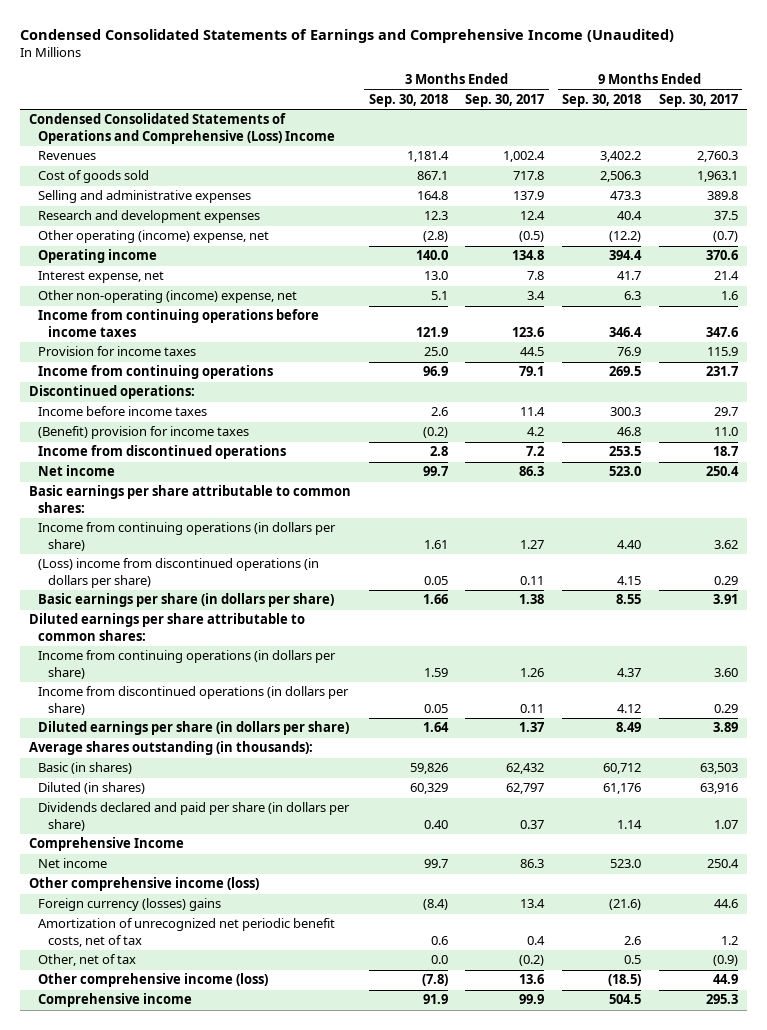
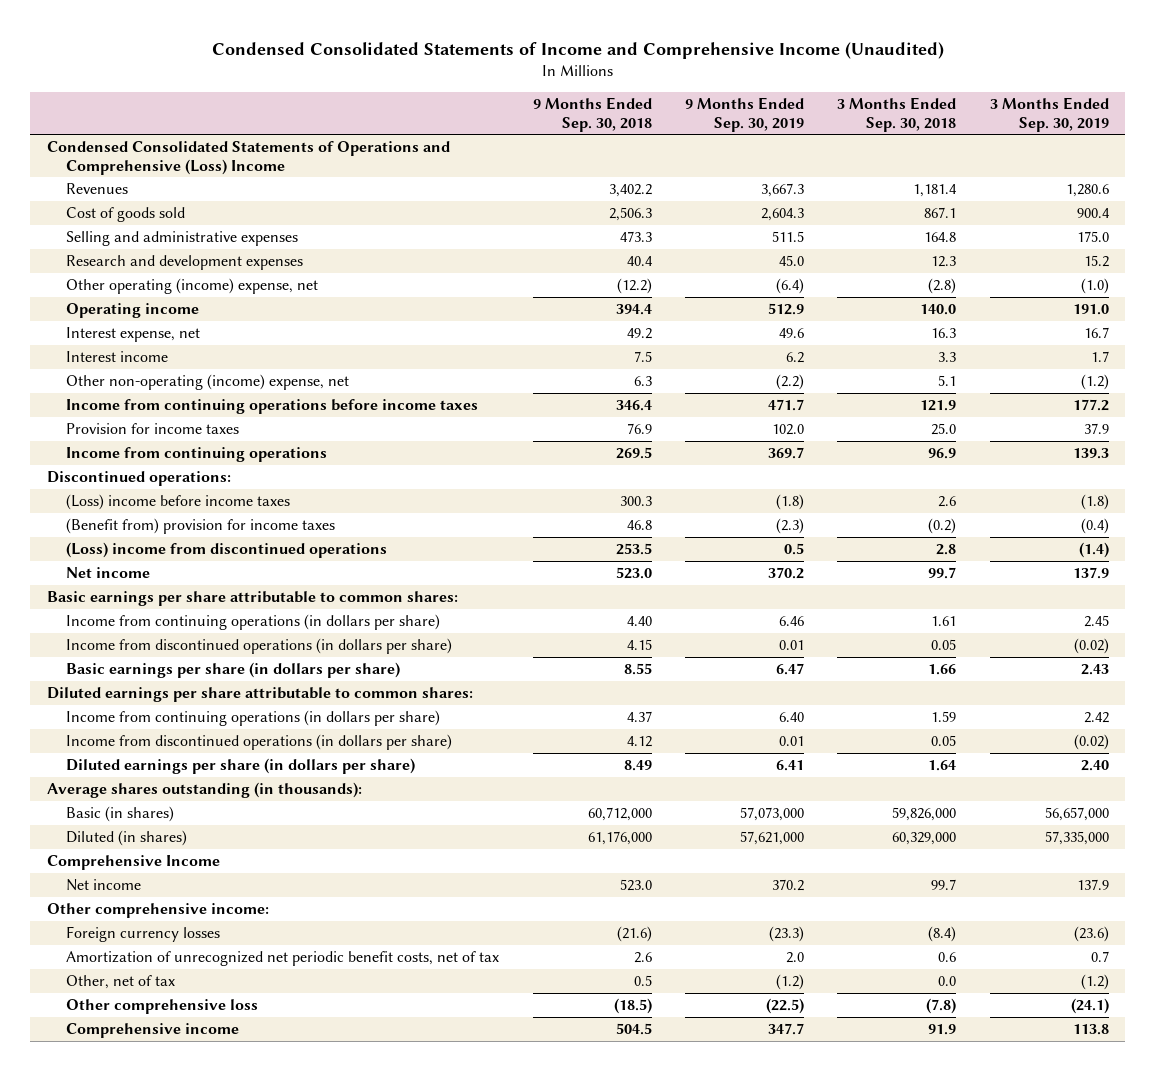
[19,28,674,43] Condensed Consolidated Statements of Earnings and Comprehensive Income (Unaudited) -> [211,41,944,59] Condensed Consolidated Statements of Income and Comprehensive Income (Unaudited)
[465,94,545,108] Sep. 30, 2017 -> none
[658,94,738,108] Sep. 30, 2017 -> none
none -> [684,97,804,132] 9 Months Ended Sep. 30, 2019
none -> [989,97,1109,132] 3 Months Ended Sep. 30, 2019
[423,271,448,281] 13.0 -> [931,328,957,339] 16.3
[617,271,642,281] 41.7 -> [626,328,652,340] 49.2
none -> [66,351,169,363] Interest income
[38,406,208,417] Income before income taxes -> [66,494,291,511] (Loss) income before income taxes
[38,426,250,440] (Benefit) provision for income taxes -> [66,518,336,535] (Benefit from) provision for income taxes
[38,445,287,460] Income from discontinued operations -> [66,542,388,559] (Loss) income from discontinued operations
[38,558,320,588] (Loss) income from discontinued operations (in dollars per share) -> [66,638,453,655] Income from discontinued operations (in dollars per share)
[38,802,351,831] Dividends declared and paid per share (in dollars per share) -> none
[409,763,448,775] 59,826 -> [892,807,957,822] 59,826,000
[603,763,642,775] 60,712 -> [587,807,652,822] 60,712,000
[409,783,448,795] 60,329 -> [892,832,957,846] 60,329,000
[603,783,642,795] 61,176 -> [587,831,652,846] 61,176,000
[28,877,259,892] Other comprehensive income (loss) -> [46,903,269,919] Other comprehensive income:
[38,898,222,912] Foreign currency (losses) gains -> [66,926,221,943] Foreign currency losses
[38,973,269,988] Other comprehensive income (loss) -> [66,999,259,1015] Other comprehensive loss

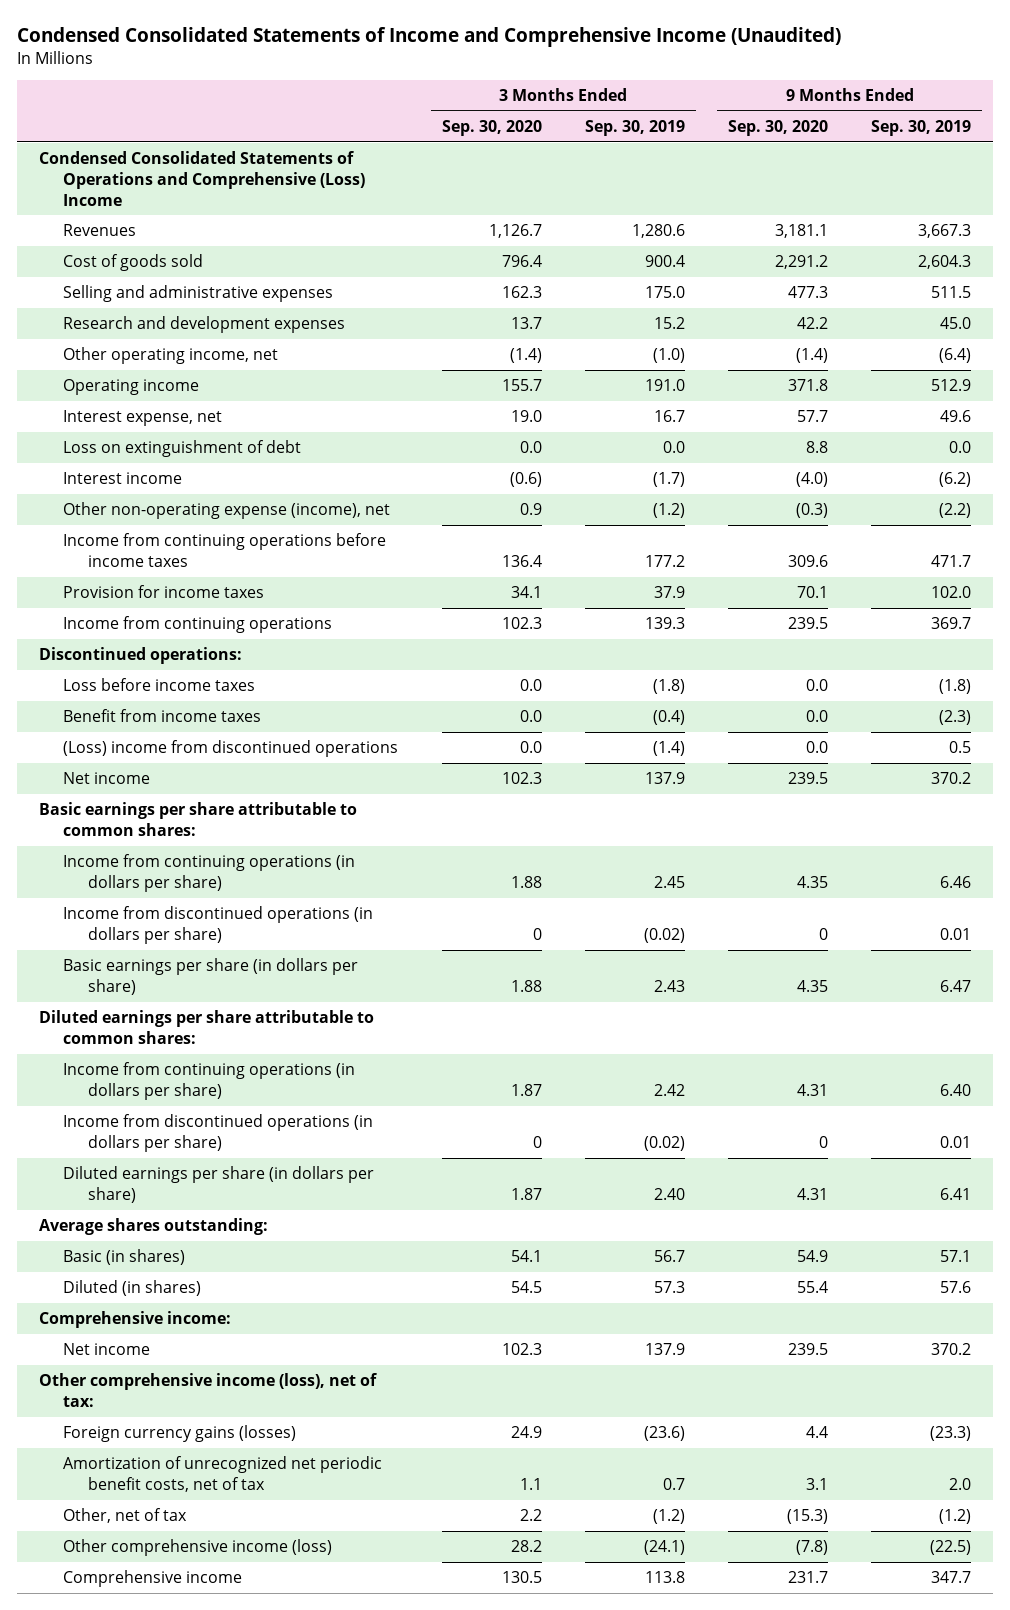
[532,97,652,132] 9 Months Ended Sep. 30, 2018 -> none
[837,97,957,132] 3 Months Ended Sep. 30, 2018 -> none
none -> [441,120,542,137] Sep. 30, 2020
none -> [728,120,829,137] Sep. 30, 2020
[66,278,319,295] Other operating (income) expense, net -> [63,347,279,365] Other operating income, net
none -> [63,440,302,458] Loss on extinguishment of debt
[785,352,804,364] 6.2 -> [939,472,972,488] (6.2)
[1090,351,1109,363] 1.7 -> [652,472,685,488] (1.7)
[66,374,350,391] Other non-operating (income) expense, net -> [63,502,391,520] Other non-operating expense (income), net
[66,494,291,511] (Loss) income before income taxes -> [63,678,256,692] Loss before income taxes
[66,518,336,535] (Benefit from) provision for income taxes -> [63,709,262,723] Benefit from income taxes
[46,782,362,799] Average shares outstanding (in thousands): -> [39,1218,269,1236] Average shares outstanding:
[739,807,804,822] 57,073,000 -> [940,1250,972,1263] 57.1
[1044,807,1109,822] 56,657,000 -> [653,1250,685,1263] 56.7
[739,831,804,846] 57,621,000 -> [940,1281,972,1294] 57.6
[1044,831,1109,846] 57,335,000 -> [653,1281,685,1294] 57.3
[46,855,220,871] Comprehensive Income -> [39,1311,232,1329] Comprehensive income:
[46,903,269,919] Other comprehensive income: -> [39,1373,378,1407] Other comprehensive income (loss), net of tax:
[66,926,221,943] Foreign currency losses -> [63,1425,297,1443] Foreign currency gains (losses)
[66,999,259,1015] Other comprehensive loss -> [63,1539,333,1557] Other comprehensive income (loss)

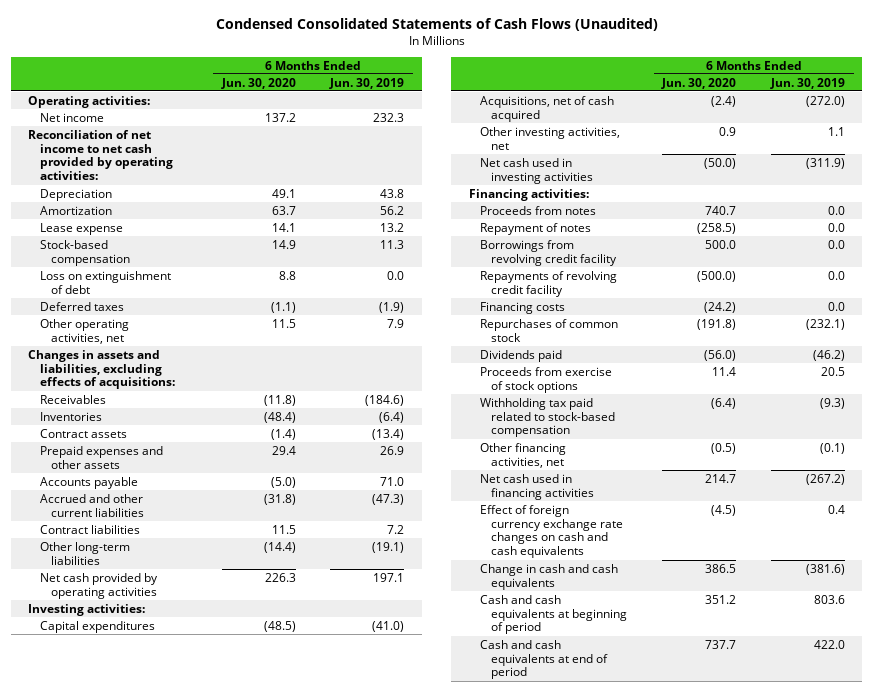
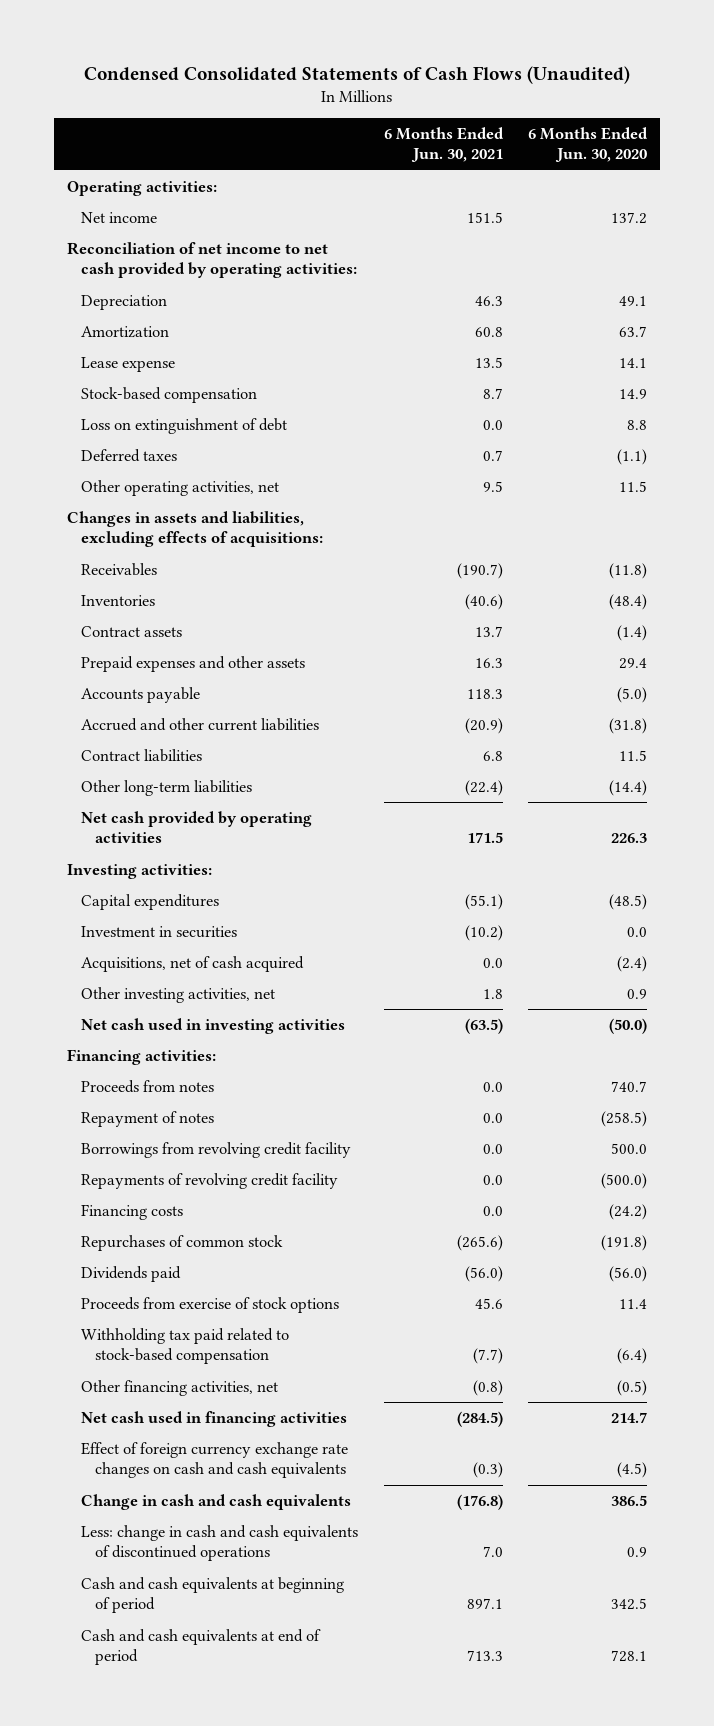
[329,77,405,89] Jun. 30, 2019 -> none
none -> [383,127,504,163] 6 Months Ended Jun. 30, 2021
none -> [80,926,237,939] Investment in securities
none -> [80,1525,358,1562] Less: change in cash and cash equivalents of discontinued operations
[705,594,737,604] 351.2 -> [611,1598,648,1611] 342.5
[705,639,737,649] 737.7 -> [611,1650,648,1663] 728.1

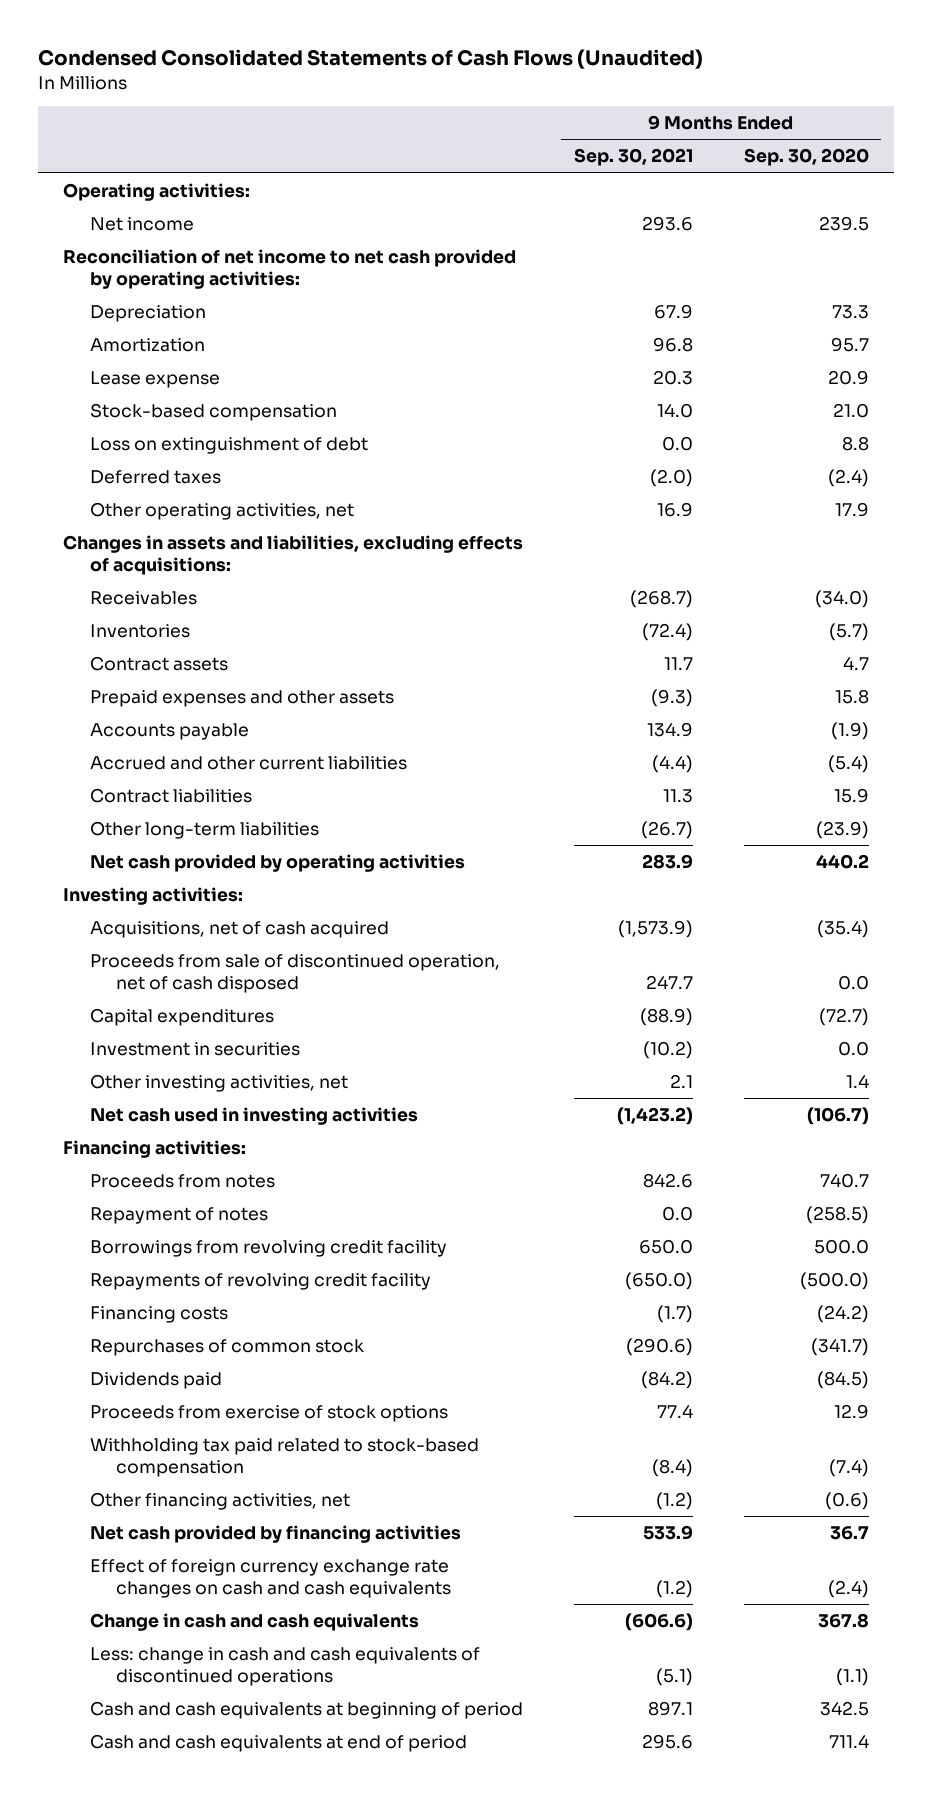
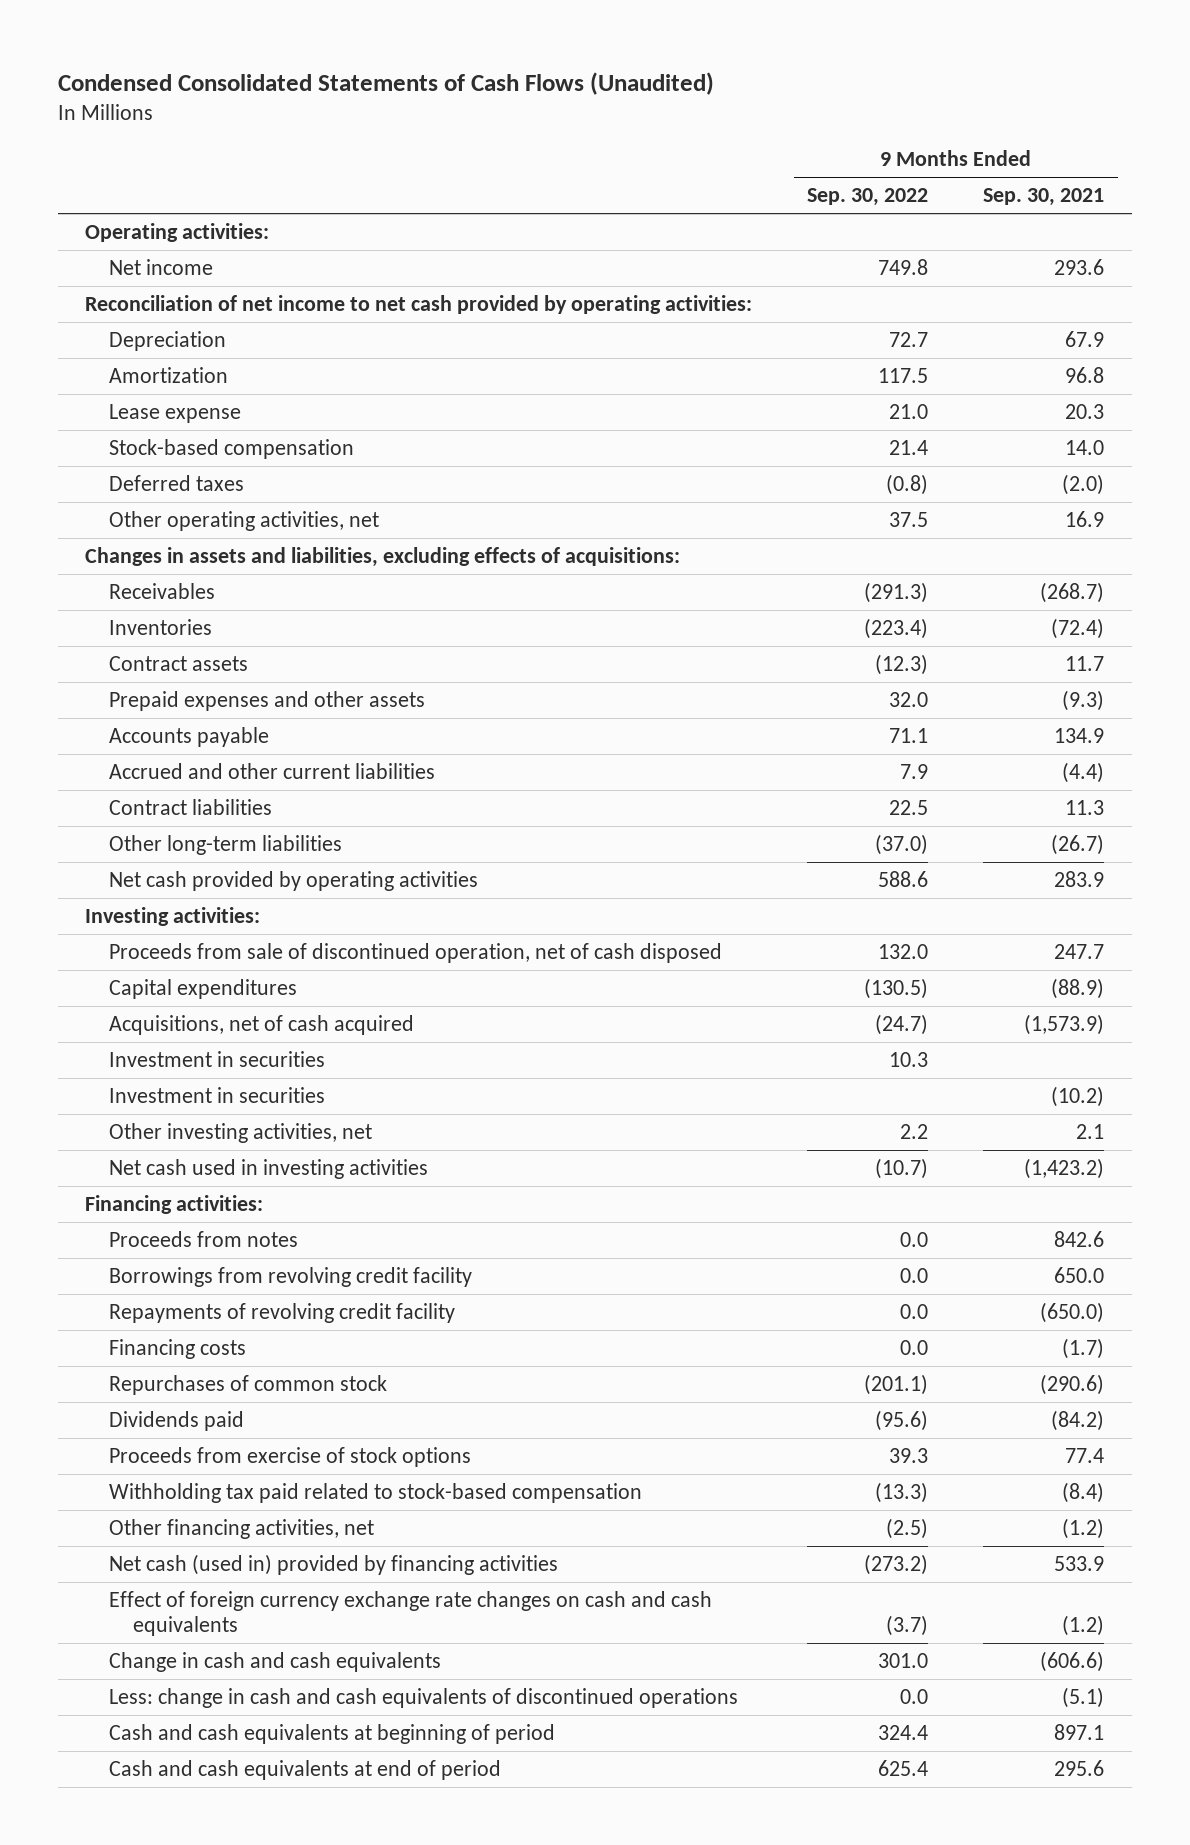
[743,148,869,167] Sep. 30, 2020 -> none
none -> [807,188,929,207] Sep. 30, 2022
[89,437,368,455] Loss on extinguishment of debt -> none
[89,921,389,939] Acquisitions, net of cash acquired -> [109,1014,415,1035] Acquisitions, net of cash acquired
none -> [109,1050,326,1067] Investment in securities
[89,1207,268,1225] Repayment of notes -> none
[89,1525,461,1544] Net cash provided by financing activities -> [109,1553,559,1575] Net cash (used in) provided by financing activities

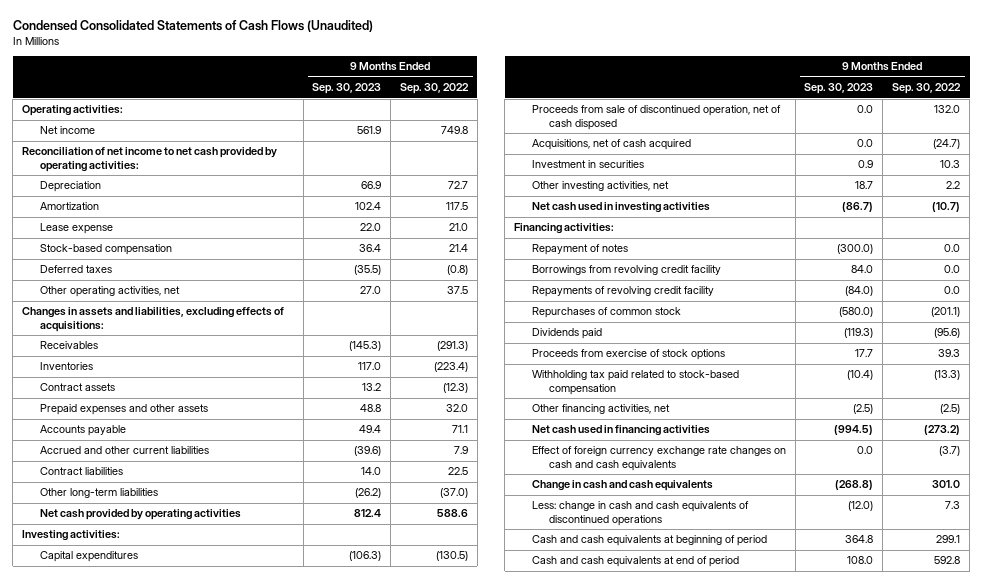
[983,188,1105,207] Sep. 30, 2021 -> none
none -> [312,83,382,95] Sep. 30, 2023
[109,942,723,963] Proceeds from sale of discontinued operation, net of cash disposed -> [531,105,781,131] Proceeds from sale of discontinued operation, net of cash disposed
[109,1086,326,1103] Investment in securities -> none
[109,1230,299,1247] Proceeds from notes -> none
none -> [531,244,628,256] Repayment of notes
[109,1338,247,1359] Financing costs -> none
[109,1553,559,1575] Net cash (used in) provided by financing activities -> [531,425,710,437] Net cash used in financing activities
[900,1688,929,1704] 0.0 -> [945,501,961,510] 7.3
[878,1724,929,1740] 324.4 -> [936,535,961,544] 299.1
[878,1759,929,1776] 625.4 -> [934,556,961,565] 592.8

